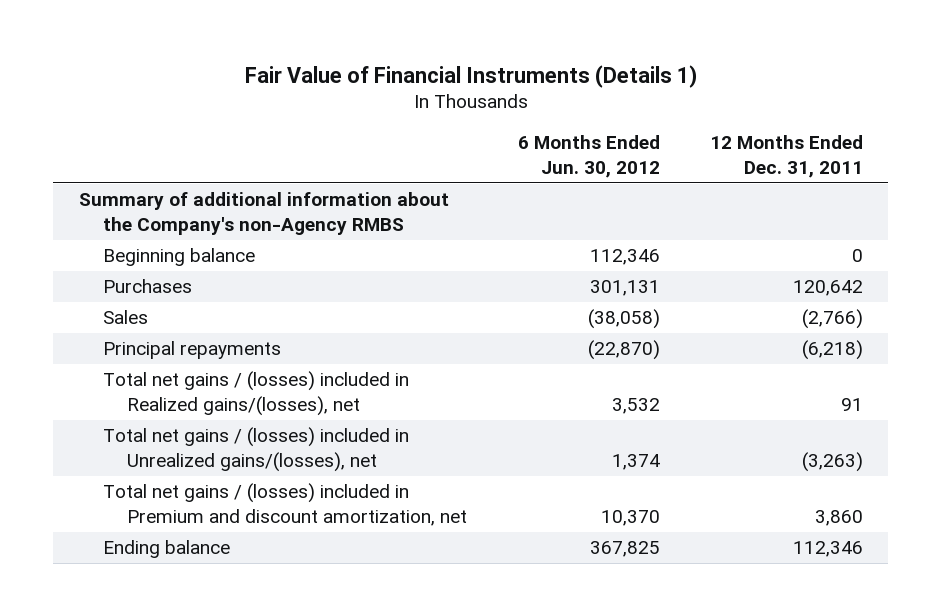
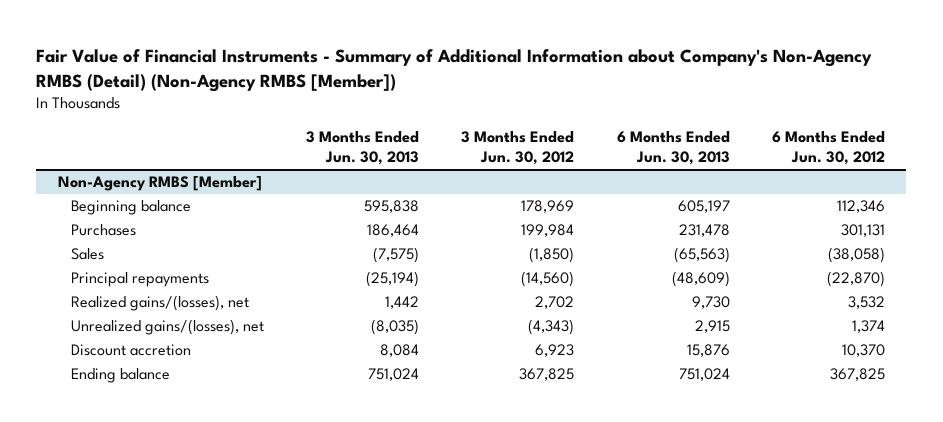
[244,64,697,88] Fair Value of Financial Instruments (Details 1) -> [36,48,873,92] Fair Value of Financial Instruments - Summary of Additional Information about Company's Non-Agency RMBS (Detail) (Non-Agency RMBS [Member])
[710,135,864,178] 12 Months Ended Dec. 31, 2011 -> none
none -> [305,131,419,166] 3 Months Ended Jun. 30, 2013
none -> [461,131,575,166] 3 Months Ended Jun. 30, 2012
none -> [616,131,730,166] 6 Months Ended Jun. 30, 2013
[78,192,449,235] Summary of additional information about the Company's non-Agency RMBS -> none
none -> [57,176,262,192] Non-Agency RMBS [Member]
[102,371,409,416] Total net gains / (losses) included in Realized gains/(losses), net -> [70,295,249,312] Realized gains/(losses), net
[102,427,409,472] Total net gains / (losses) included in Unrealized gains/(losses), net -> [70,319,264,336] Unrealized gains/(losses), net
[102,483,468,526] Total net gains / (losses) included in Premium and discount amortization, net -> [70,344,191,357] Discount accretion

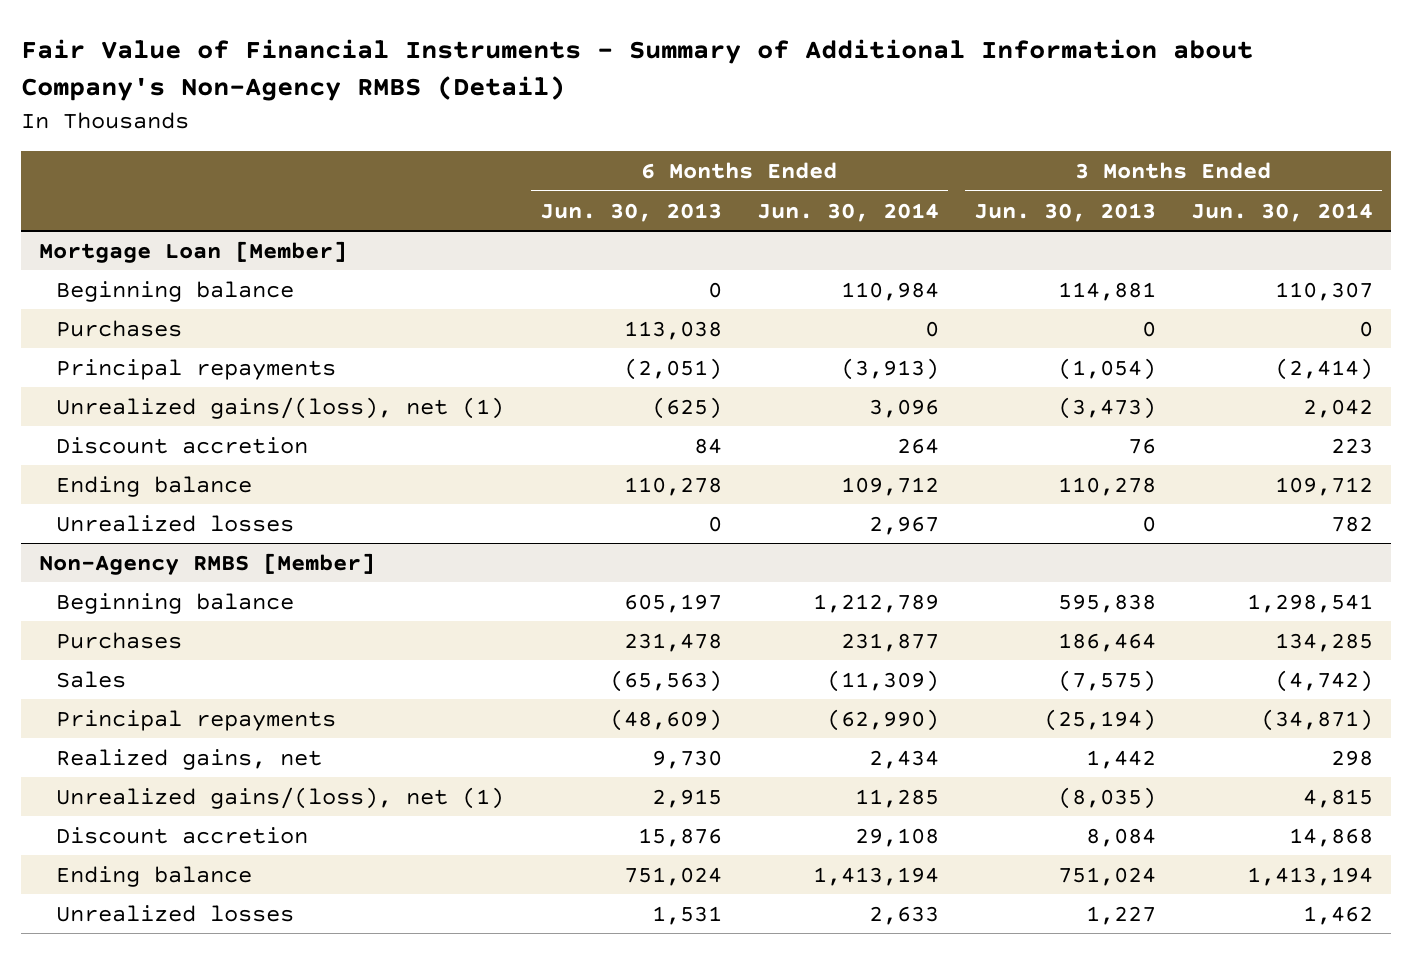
[36,48,873,92] Fair Value of Financial Instruments - Summary of Additional Information about Company's Non-Agency RMBS (Detail) (Non-Agency RMBS [Member]) -> [21,39,1254,102] Fair Value of Financial Instruments - Summary of Additional Information about Company's Non-Agency RMBS (Detail)
[461,131,575,166] 3 Months Ended Jun. 30, 2012 -> none
[771,131,885,166] 6 Months Ended Jun. 30, 2012 -> none
none -> [756,202,939,222] Jun. 30, 2014
none -> [1191,202,1374,222] Jun. 30, 2014
none -> [38,240,347,263] Mortgage Loan [Member]
none -> [56,280,295,302] Beginning balance
none -> [56,319,183,337] Purchases
none -> [56,358,337,380] Principal repayments
none -> [56,396,505,419] Unrealized gains/(loss), net (1)
none -> [56,436,309,454] Discount accretion
none -> [56,475,253,497] Ending balance
none -> [56,514,295,532] Unrealized losses
[70,295,249,312] Realized gains/(losses), net -> [56,748,323,770] Realized gains, net
[70,319,264,336] Unrealized gains/(losses), net -> [56,786,505,809] Unrealized gains/(loss), net (1)
none -> [56,904,295,922] Unrealized losses

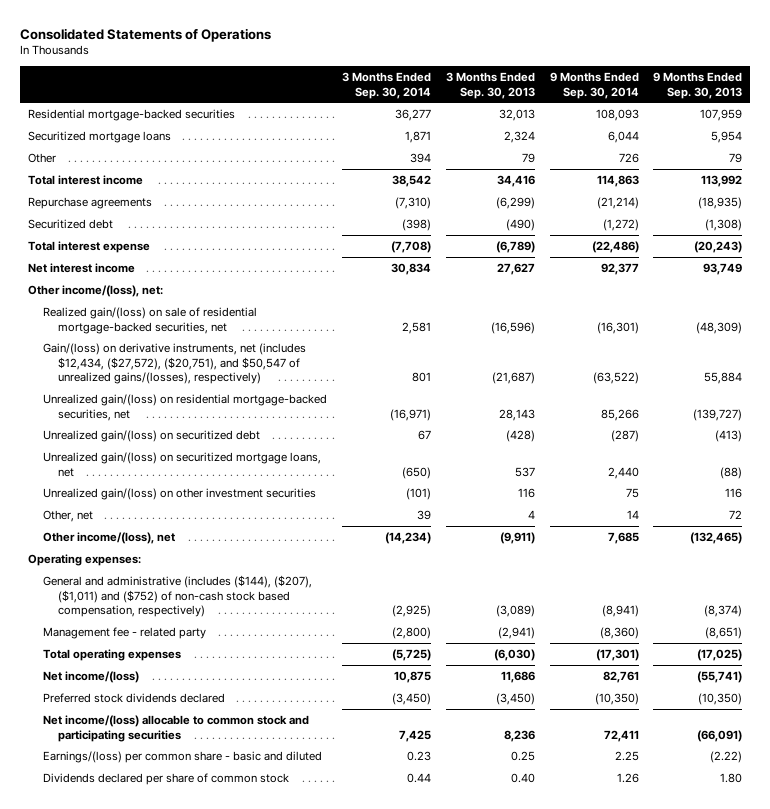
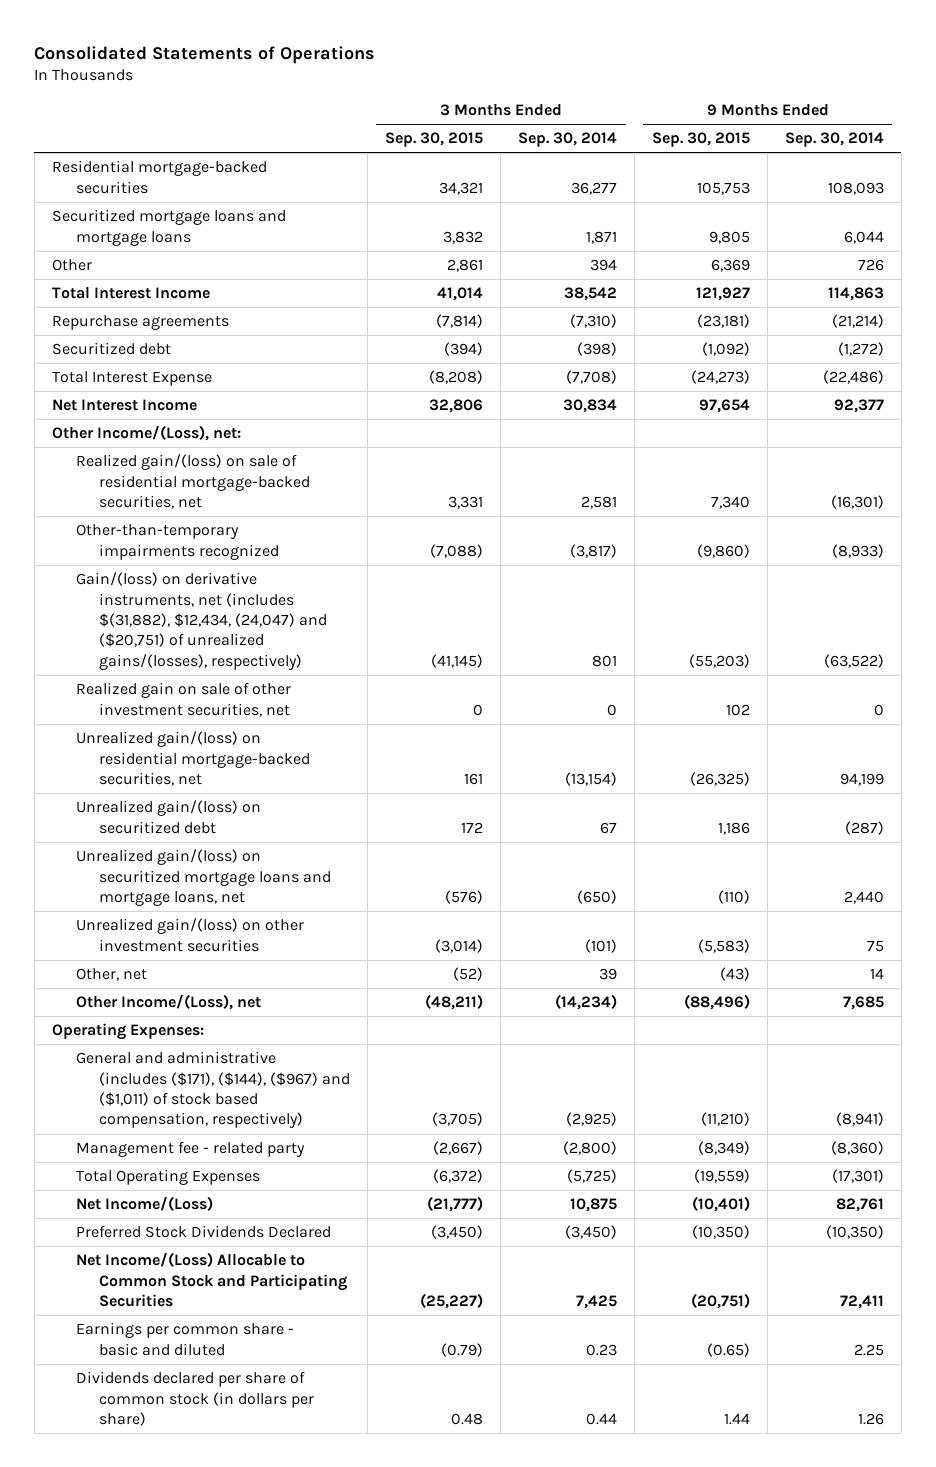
[445,72,535,99] 3 Months Ended Sep. 30, 2013 -> none
[653,72,743,99] 9 Months Ended Sep. 30, 2013 -> none
none -> [385,132,484,148] Sep. 30, 2015
none -> [651,132,750,148] Sep. 30, 2015
[27,131,171,144] Securitized mortgage loans -> [51,209,286,246] Securitized mortgage loans and mortgage loans
[27,175,143,186] Total interest income -> [51,287,210,300] Total Interest Income
[27,241,150,254] Total interest expense -> [51,371,212,387] Total Interest Expense
[27,263,135,274] Net interest income -> [51,399,197,412] Net Interest Income
[27,285,163,298] Other income/(loss), net: -> [51,425,241,442] Other Income/(Loss), net:
none -> [75,524,280,560] Other-than-temporary impairments recognized
[43,343,307,384] Gain/(loss) on derivative instruments, net (includes $12,434, ($27,572), ($20,751), and $50,547 of unrealized gains/(losses), respectively) -> [75,572,328,670] Gain/(loss) on derivative instruments, net (includes $(31,882), $12,434, (24,047) and ($20,751) of unrealized gains/(losses), respectively)
none -> [75,682,291,717] Realized gain on sale of other investment securities, net
[389,408,431,421] (16,971) -> [565,772,618,787] (13,154)
[600,408,639,421] 85,266 -> [839,773,884,787] 94,199
[43,452,322,477] Unrealized gain/(loss) on securitized mortgage loans, net -> [75,849,332,907] Unrealized gain/(loss) on securitized mortgage loans and mortgage loans, net
[43,532,176,545] Other income/(loss), net -> [75,994,261,1011] Other Income/(Loss), net
[27,554,141,567] Operating expenses: -> [51,1023,204,1041] Operating Expenses:
[43,575,313,617] General and administrative (includes ($144), ($207), ($1,011) and ($752) of non-cash stock based compensation, respectively) -> [75,1051,351,1129] General and administrative (includes ($171), ($144), ($967) and ($1,011) of stock based compensation, respectively)
[43,649,182,662] Total operating expenses -> [75,1169,260,1186] Total Operating Expenses
[43,671,140,684] Net income/(loss) -> [75,1196,213,1212] Net Income/(Loss)
[43,693,226,704] Preferred stock dividends declared -> [75,1225,331,1239] Preferred Stock Dividends Declared
[43,715,310,742] Net income/(loss) allocable to common stock and participating securities -> [75,1252,348,1308] Net Income/(Loss) Allocable to Common Stock and Participating Securities
[43,751,323,764] Earnings/(loss) per common share - basic and diluted -> [75,1322,294,1356] Earnings per common share - basic and diluted
[43,773,290,786] Dividends declared per share of common stock -> [75,1371,315,1427] Dividends declared per share of common stock (in dollars per share)

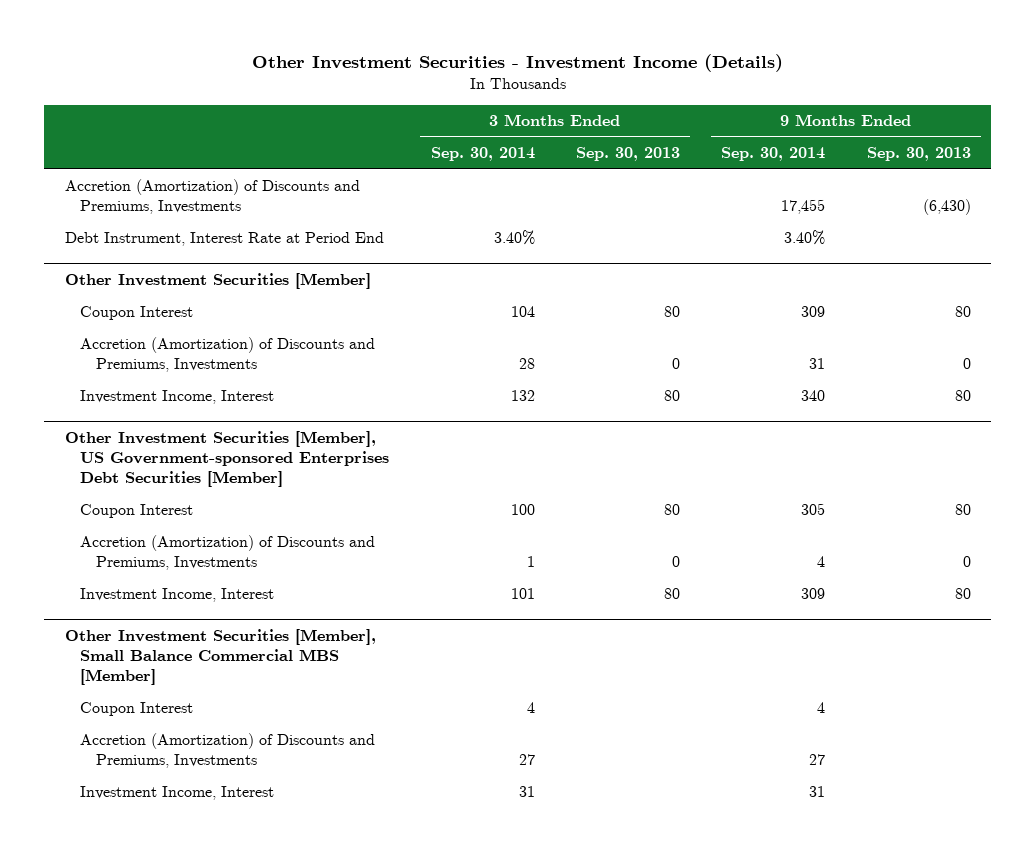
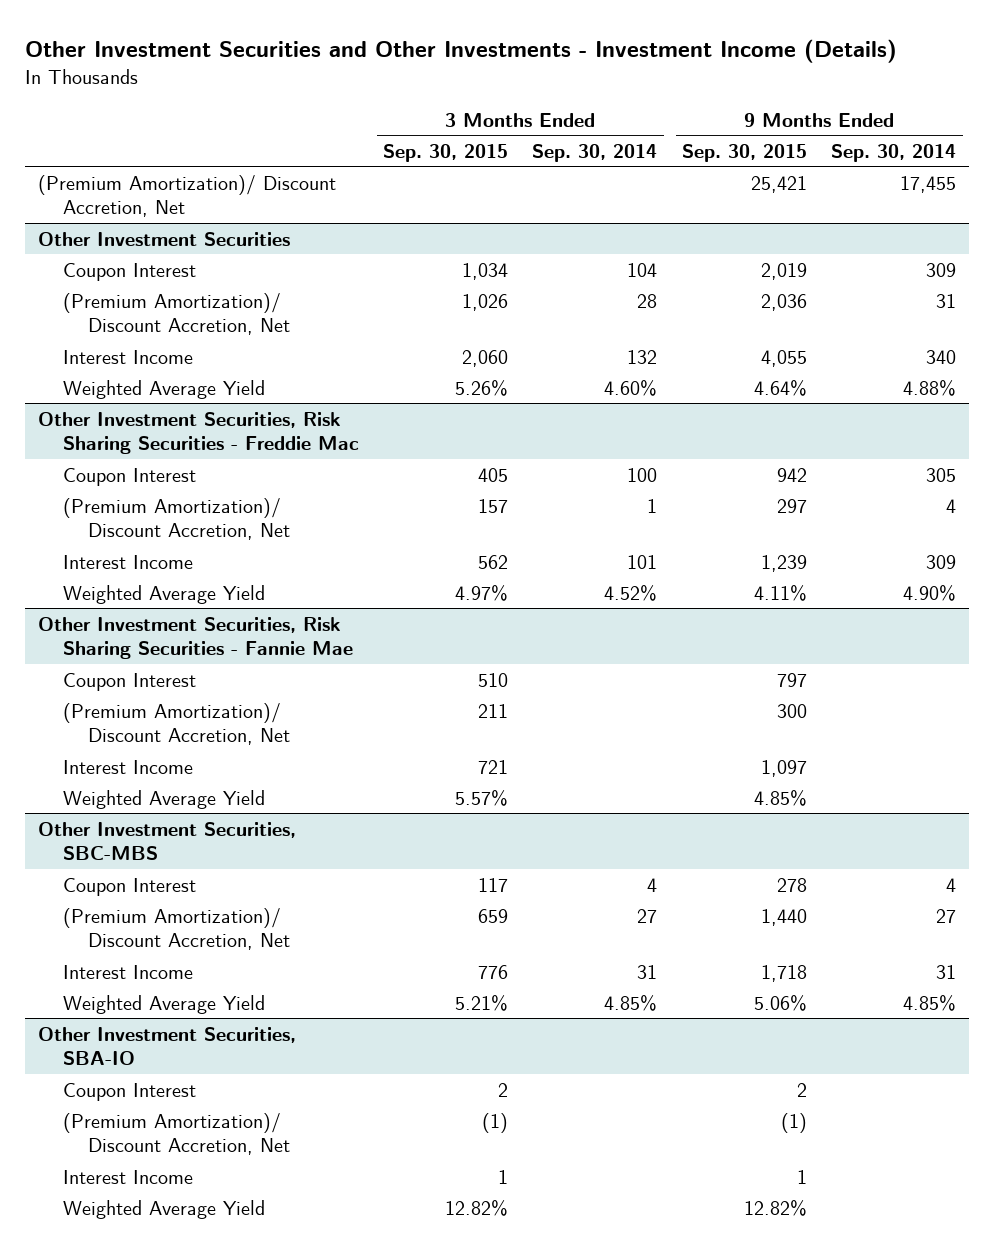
[251,54,783,73] Other Investment Securities - Investment Income (Details) -> [25,38,898,63] Other Investment Securities and Other Investments - Investment Income (Details)
[576,147,681,162] Sep. 30, 2013 -> none
[866,147,971,162] Sep. 30, 2013 -> none
none -> [383,143,509,162] Sep. 30, 2015
none -> [681,143,807,162] Sep. 30, 2015
[64,232,384,247] Debt Instrument, Interest Rate at Period End -> none
[64,179,360,215] Accretion (Amortization) of Discounts and Premiums, Investments -> [37,174,336,218] (Premium Amortization)/ Discount Accretion, Net
[64,273,371,290] Other Investment Securities [Member] -> [37,231,290,246] Other Investment Securities
[64,431,390,487] Other Investment Securities [Member], US Government-sponsored Enterprises Debt Securities [Member] -> none
[80,337,376,373] Accretion (Amortization) of Discounts and Premiums, Investments -> [62,292,290,336] (Premium Amortization)/ Discount Accretion, Net
[80,390,275,405] Investment Income, Interest -> [62,349,193,364] Interest Income
none -> [62,379,265,399] Weighted Average Yield
none -> [37,411,359,455] Other Investment Securities, Risk Sharing Securities - Freddie Mac
[64,629,376,685] Other Investment Securities [Member], Small Balance Commercial MBS [Member] -> none
[80,535,376,571] Accretion (Amortization) of Discounts and Premiums, Investments -> [62,497,290,541] (Premium Amortization)/ Discount Accretion, Net
[80,588,275,603] Investment Income, Interest -> [62,554,193,569] Interest Income
none -> [62,584,265,604] Weighted Average Yield
none -> [37,616,353,660] Other Investment Securities, Risk Sharing Securities - Fannie Mae
none -> [62,672,196,691] Coupon Interest
none -> [62,702,290,746] (Premium Amortization)/ Discount Accretion, Net
none -> [62,759,193,774] Interest Income
none -> [62,789,265,809] Weighted Average Yield
none -> [37,821,296,861] Other Investment Securities, SBC-MBS
[80,733,376,769] Accretion (Amortization) of Discounts and Premiums, Investments -> [62,907,290,951] (Premium Amortization)/ Discount Accretion, Net
[80,786,275,801] Investment Income, Interest -> [62,964,193,979] Interest Income
none -> [62,994,265,1014] Weighted Average Yield
none -> [37,1026,296,1066] Other Investment Securities, SBA-IO
none -> [62,1082,196,1101] Coupon Interest
none -> [62,1112,290,1156] (Premium Amortization)/ Discount Accretion, Net
none -> [62,1169,193,1184] Interest Income
none -> [62,1199,265,1219] Weighted Average Yield

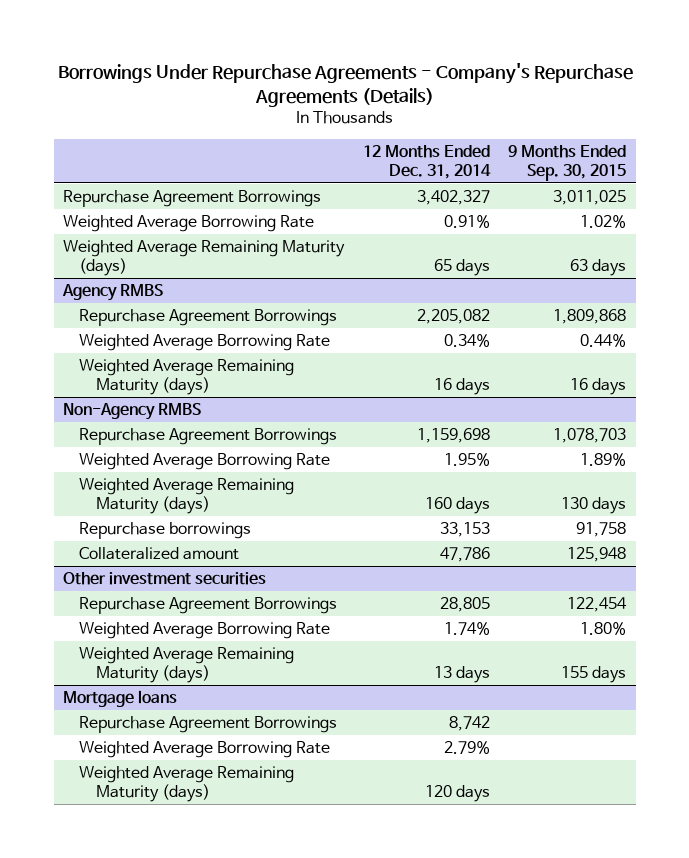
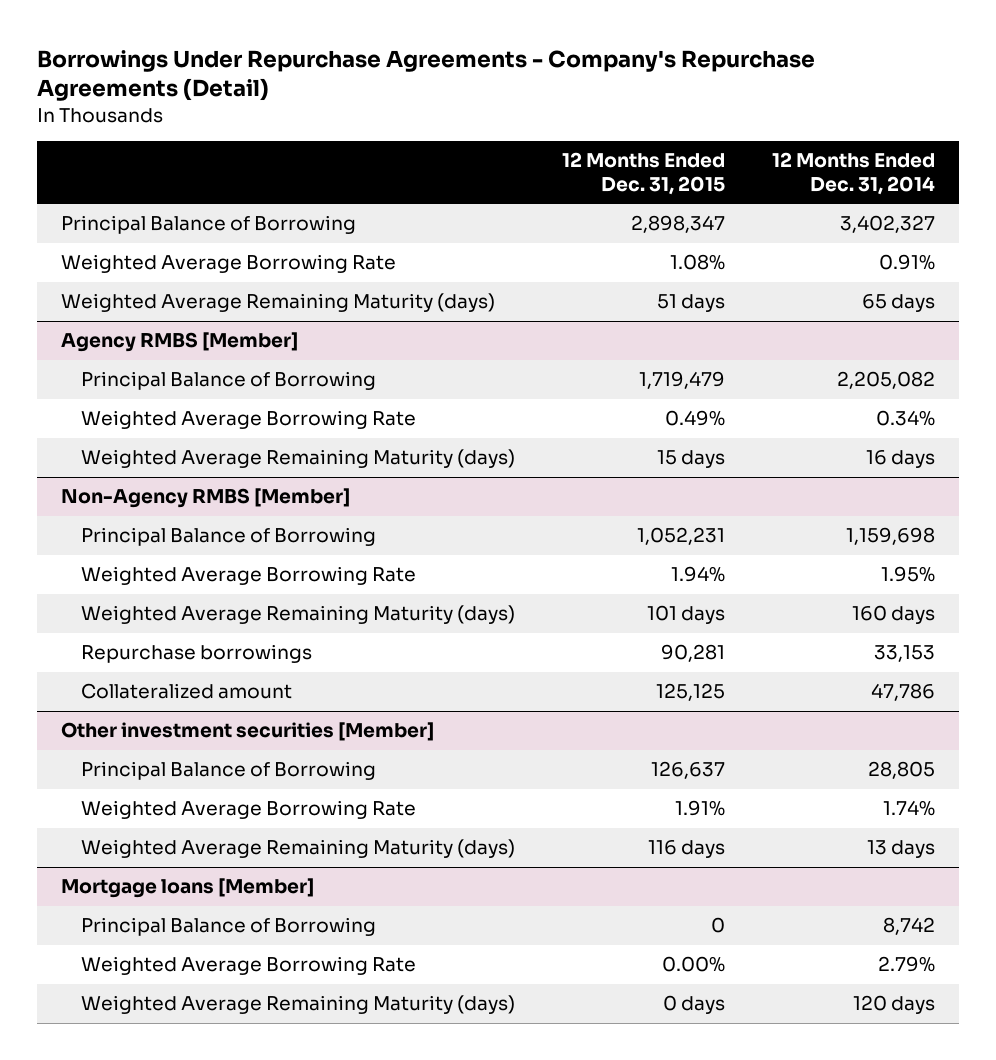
[57,62,633,108] Borrowings Under Repurchase Agreements - Company's Repurchase Agreements (Details) -> [37,49,816,102] Borrowings Under Repurchase Agreements - Company's Repurchase Agreements (Detail)
[508,144,627,181] 9 Months Ended Sep. 30, 2015 -> none
none -> [562,152,726,196] 12 Months Ended Dec. 31, 2015
[63,190,322,208] Repurchase Agreement Borrowings -> [60,215,356,235] Principal Balance of Borrowing
[62,284,164,302] Agency RMBS -> [60,332,298,353] Agency RMBS [Member]
[79,309,338,327] Repurchase Agreement Borrowings -> [80,371,376,391] Principal Balance of Borrowing
[63,403,202,421] Non-Agency RMBS -> [60,488,350,509] Non-Agency RMBS [Member]
[79,428,338,446] Repurchase Agreement Borrowings -> [80,527,376,547] Principal Balance of Borrowing
[63,572,267,586] Other investment securities -> [60,722,434,742] Other investment securities [Member]
[79,597,338,615] Repurchase Agreement Borrowings -> [80,761,376,781] Principal Balance of Borrowing
[63,690,178,708] Mortgage loans -> [60,878,314,899] Mortgage loans [Member]
[79,716,338,734] Repurchase Agreement Borrowings -> [80,917,376,937] Principal Balance of Borrowing

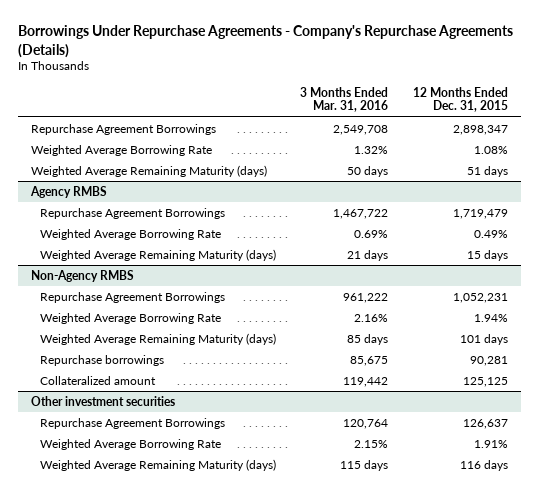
[37,49,816,102] Borrowings Under Repurchase Agreements - Company's Repurchase Agreements (Detail) -> [18,25,514,58] Borrowings Under Repurchase Agreements - Company's Repurchase Agreements (Details)
[772,152,936,196] 12 Months Ended Dec. 31, 2014 -> none
none -> [300,86,389,113] 3 Months Ended Mar. 31, 2016
[60,215,356,235] Principal Balance of Borrowing -> [30,123,216,135] Repurchase Agreement Borrowings
[60,332,298,353] Agency RMBS [Member] -> [29,185,107,198] Agency RMBS
[80,371,376,391] Principal Balance of Borrowing -> [39,207,225,219] Repurchase Agreement Borrowings
[60,488,350,509] Non-Agency RMBS [Member] -> [30,269,134,282] Non-Agency RMBS
[80,527,376,547] Principal Balance of Borrowing -> [39,291,225,303] Repurchase Agreement Borrowings
[60,722,434,742] Other investment securities [Member] -> [30,395,175,406] Other investment securities
[80,761,376,781] Principal Balance of Borrowing -> [39,417,225,429] Repurchase Agreement Borrowings
[60,878,314,899] Mortgage loans [Member] -> none
[80,917,376,937] Principal Balance of Borrowing -> none
[80,956,416,976] Weighted Average Borrowing Rate -> none
[80,995,515,1015] Weighted Average Remaining Maturity (days) -> none

